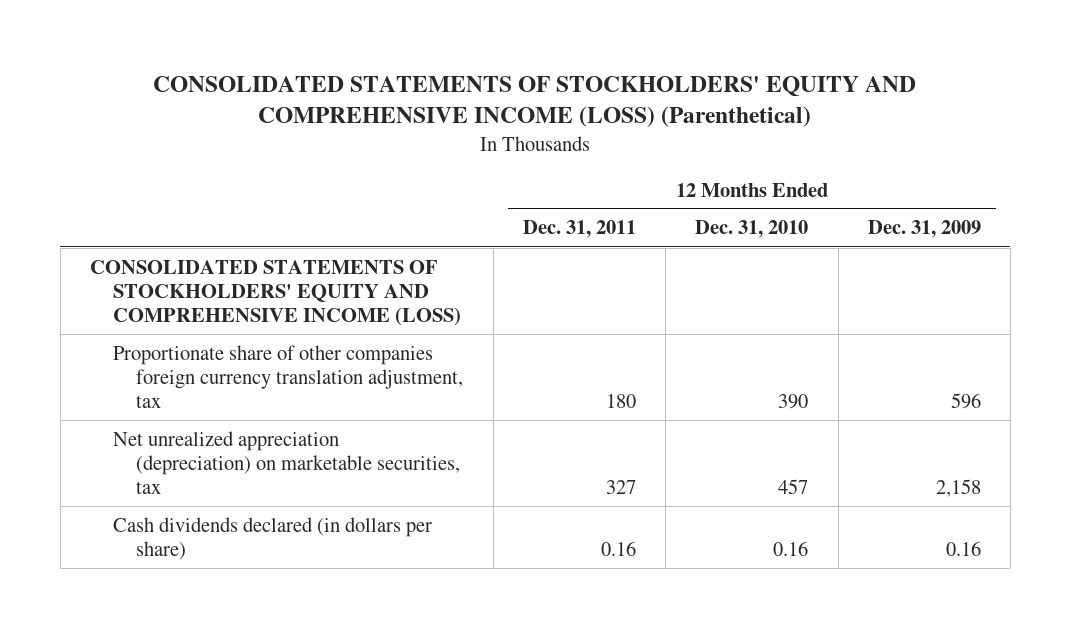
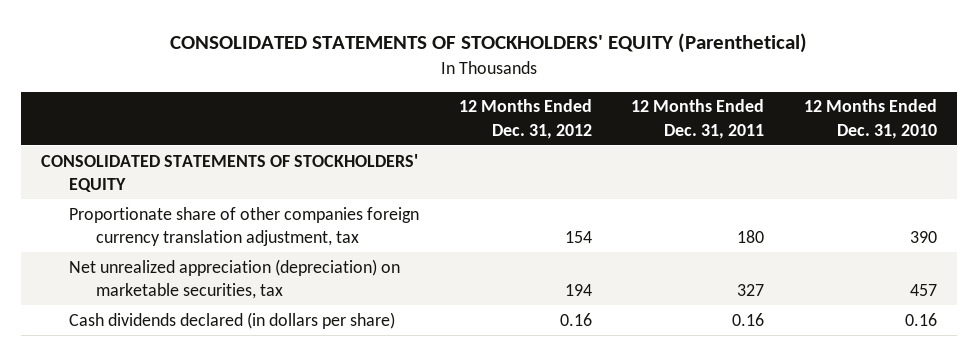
[153,75,917,128] CONSOLIDATED STATEMENTS OF STOCKHOLDERS' EQUITY AND COMPREHENSIVE INCOME (LOSS) (Parenthetical) -> [170,33,808,54] CONSOLIDATED STATEMENTS OF STOCKHOLDERS' EQUITY (Parenthetical)
[867,220,981,239] Dec. 31, 2009 -> none
none -> [458,99,592,139] 12 Months Ended Dec. 31, 2012
[90,259,462,326] CONSOLIDATED STATEMENTS OF STOCKHOLDERS' EQUITY AND COMPREHENSIVE INCOME (LOSS) -> [41,153,419,192] CONSOLIDATED STATEMENTS OF STOCKHOLDERS' EQUITY

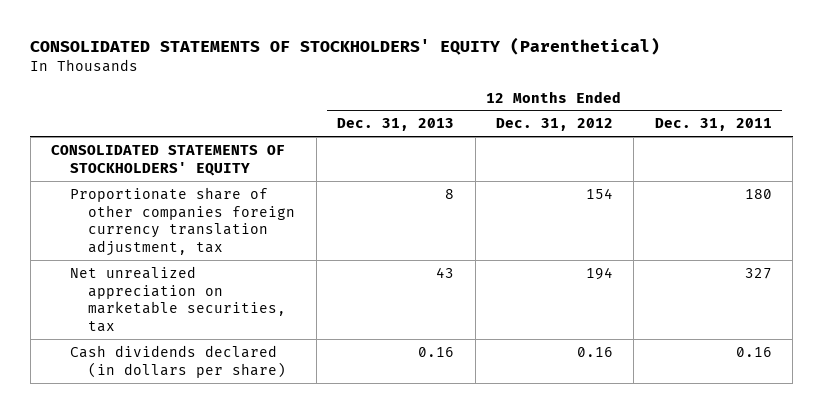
[804,99,938,139] 12 Months Ended Dec. 31, 2010 -> none
none -> [337,118,455,132] Dec. 31, 2013
[68,258,400,299] Net unrealized appreciation (depreciation) on marketable securities, tax -> [69,265,287,333] Net unrealized appreciation on marketable securities, tax

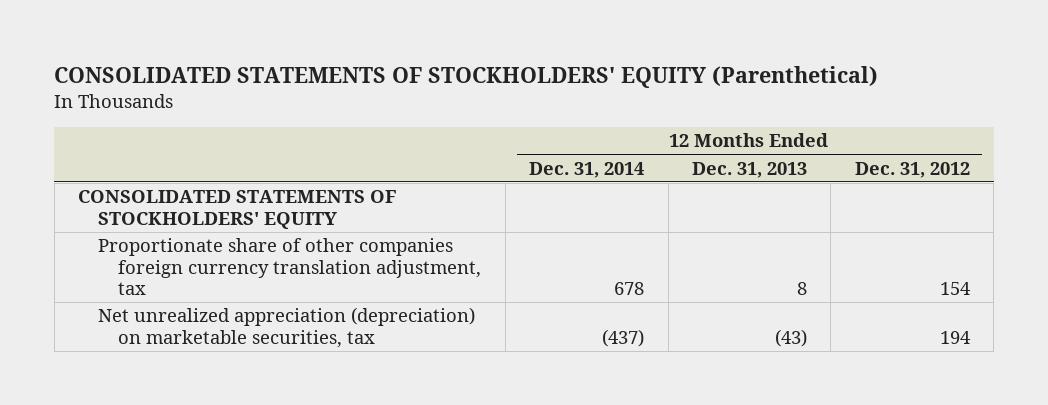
[654,118,772,132] Dec. 31, 2011 -> none
none -> [529,161,645,178] Dec. 31, 2014
[69,344,287,378] Cash dividends declared (in dollars per share) -> none
[69,265,287,333] Net unrealized appreciation on marketable securities, tax -> [98,307,476,348] Net unrealized appreciation (depreciation) on marketable securities, tax
[436,266,455,278] 43 -> [774,328,807,347] (43)

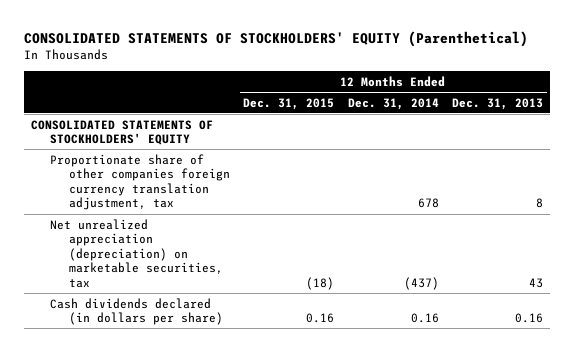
[854,161,970,178] Dec. 31, 2012 -> none
none -> [243,97,335,110] Dec. 31, 2015
[774,328,807,347] (43) -> [529,277,544,288] 43
none -> [49,297,224,326] Cash dividends declared (in dollars per share)

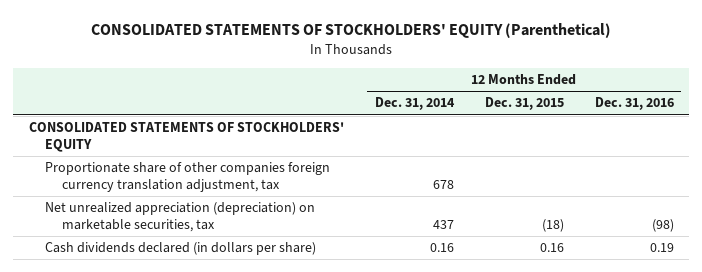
[452,97,544,110] Dec. 31, 2013 -> none
none -> [594,97,674,111] Dec. 31, 2016
[403,276,439,290] (437) -> [432,219,454,229] 437

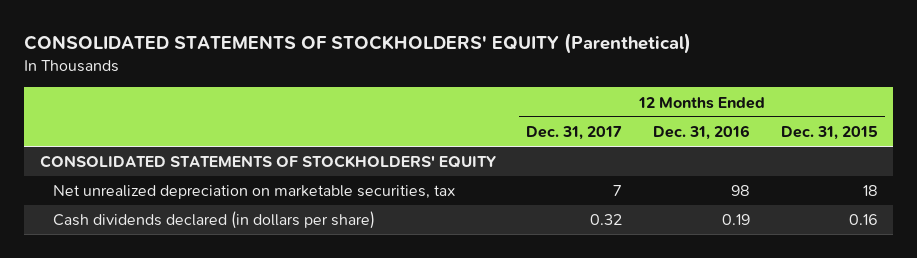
[374,97,455,111] Dec. 31, 2014 -> none
none -> [526,126,623,141] Dec. 31, 2017
[45,162,331,192] Proportionate share of other companies foreign currency translation adjustment, tax -> none
[45,202,316,232] Net unrealized appreciation (depreciation) on marketable securities, tax -> [52,185,455,200] Net unrealized depreciation on marketable securities, tax
[541,218,564,232] (18) -> [862,185,878,197] 18
[651,218,674,232] (98) -> [730,185,750,197] 98

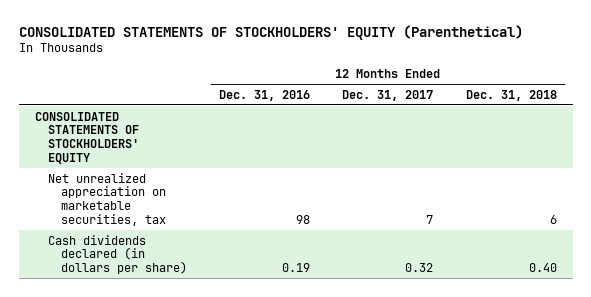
[780,126,878,141] Dec. 31, 2015 -> none
none -> [465,89,557,101] Dec. 31, 2018
[52,185,455,200] Net unrealized depreciation on marketable securities, tax -> [48,172,167,226] Net unrealized appreciation on marketable securities, tax

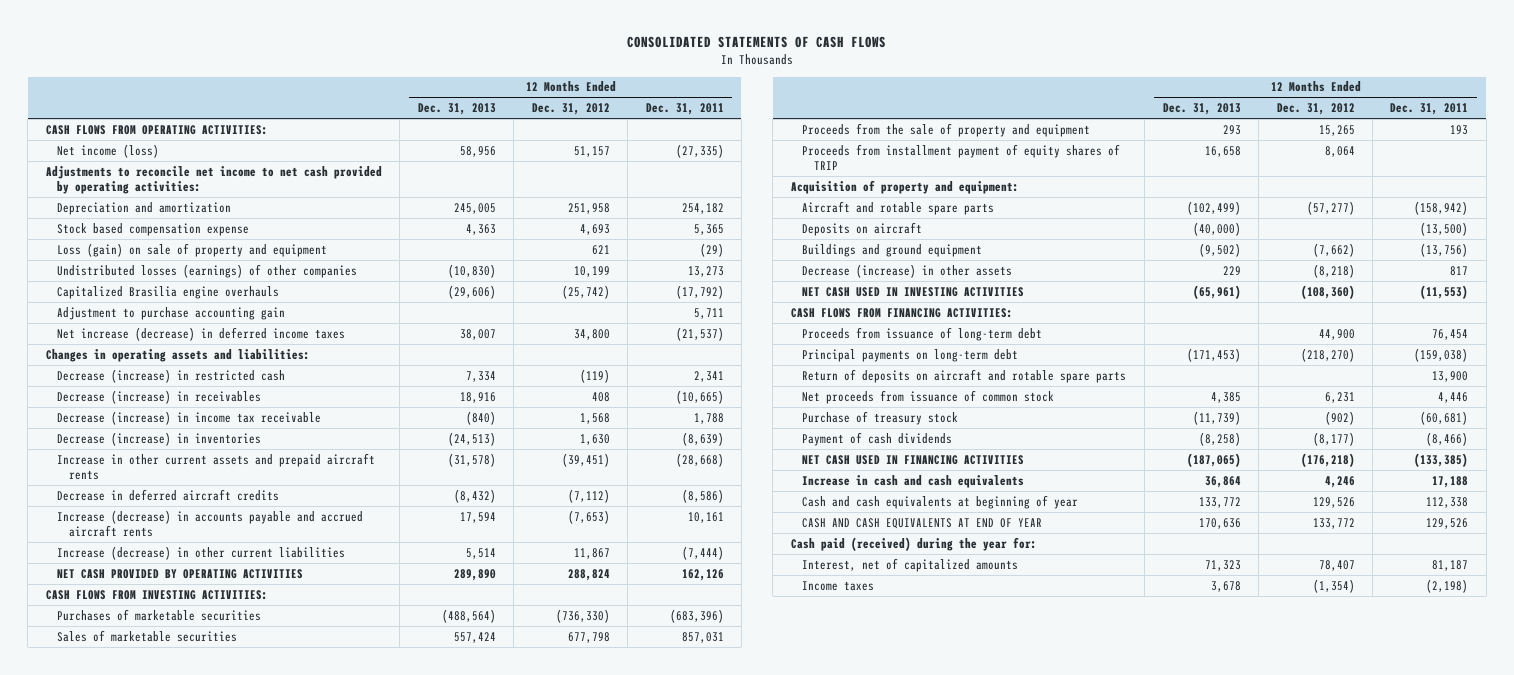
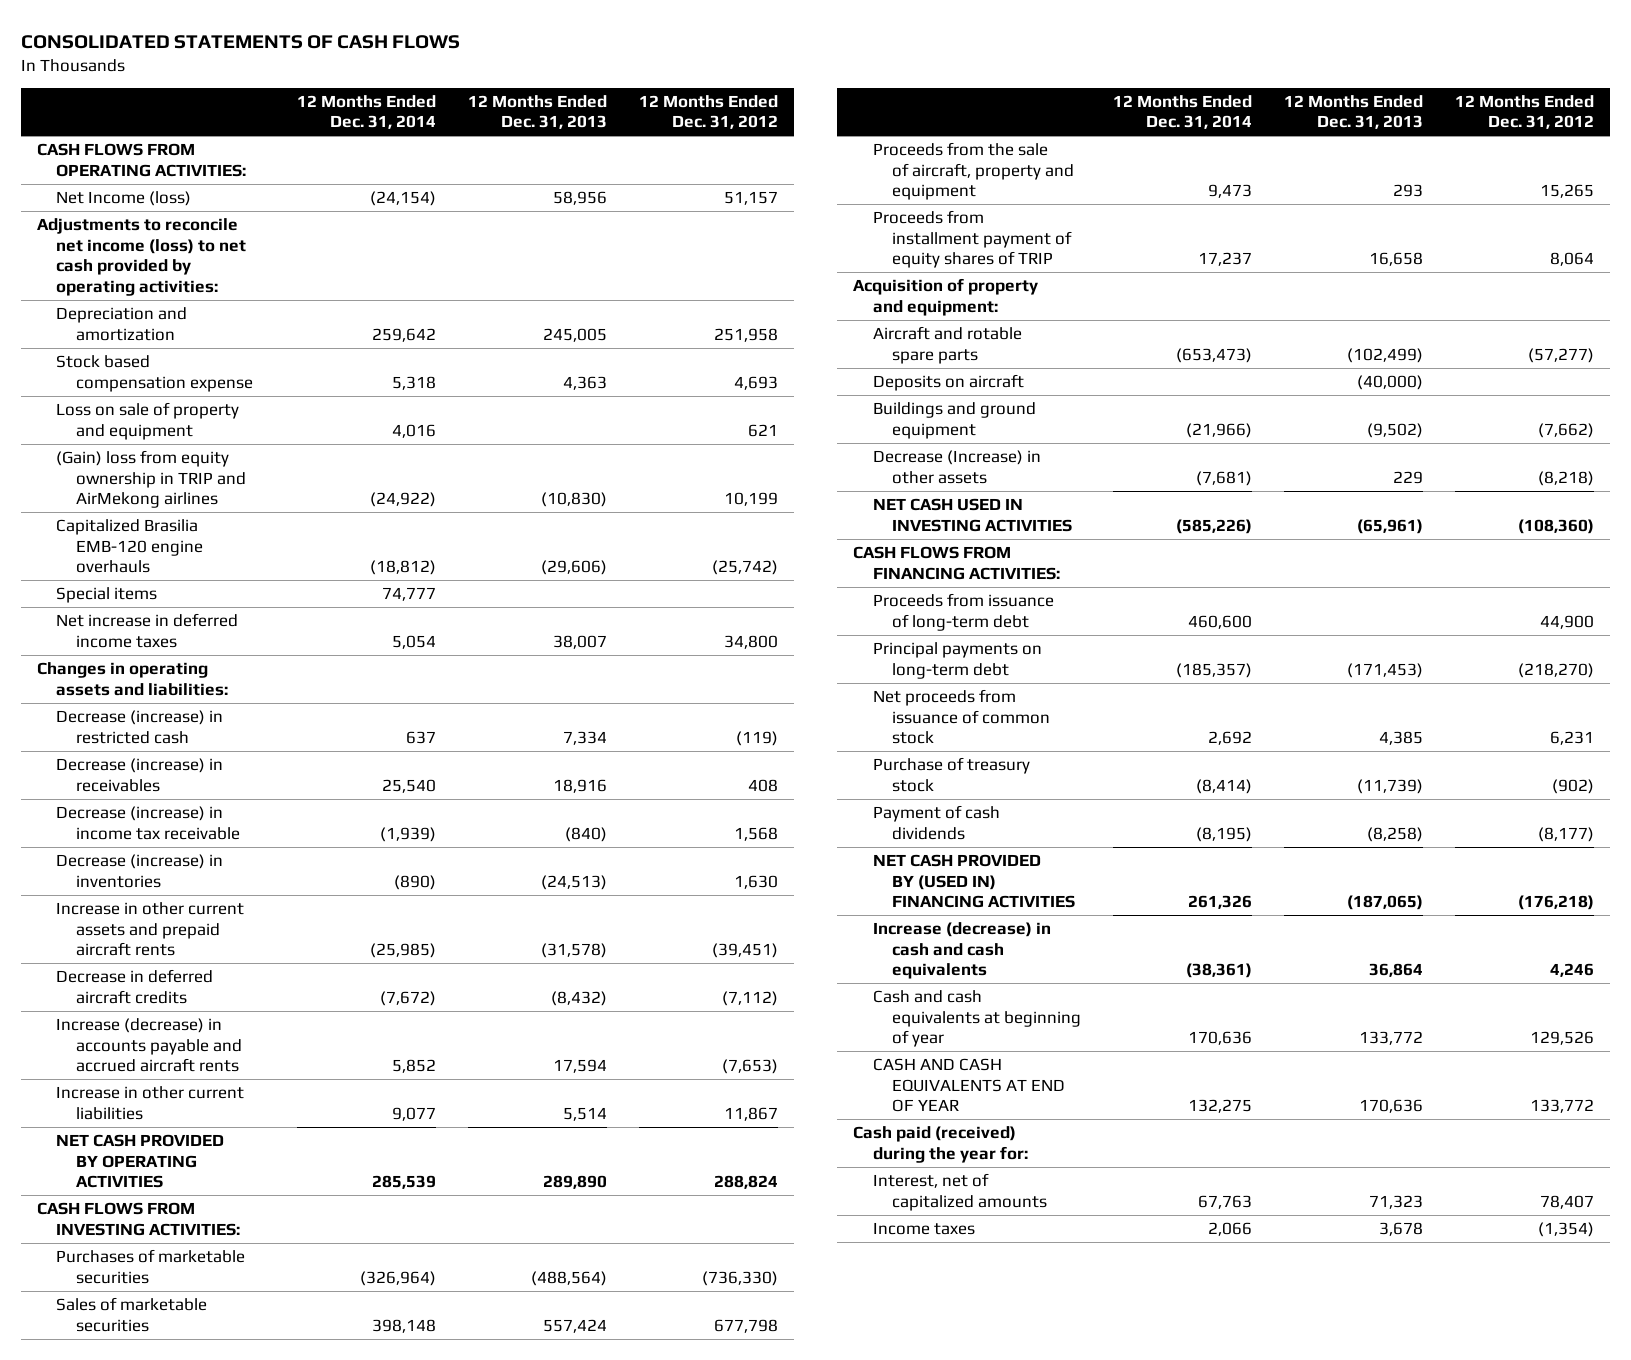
[645,103,724,116] Dec. 31, 2011 -> none
none -> [296,94,436,130] 12 Months Ended Dec. 31, 2014
[57,143,160,158] Net income (loss) -> [56,191,192,207] Net Income (loss)
[45,165,382,194] Adjustments to reconcile net income to net cash provided by operating activities: -> [37,218,247,297] Adjustments to reconcile net income (loss) to net cash provided by operating activities:
[57,306,286,320] Adjustment to purchase accounting gain -> none
[57,242,328,257] Loss (gain) on sale of property and equipment -> [56,402,240,440] Loss on sale of property and equipment
[57,263,358,278] Undistributed losses (earnings) of other companies -> [56,450,246,509] (Gain) loss from equity ownership in TRIP and AirMekong airlines
[57,285,280,299] Capitalized Brasilia engine overhauls -> [56,519,203,574] Capitalized Brasilia EMB-120 engine overhauls
none -> [56,587,158,604] Special items
[57,326,346,341] Net increase (decrease) in deferred income taxes -> [56,613,239,648] Net increase in deferred income taxes
[57,545,346,560] Increase (decrease) in other current liabilities -> [56,1086,245,1120] Increase in other current liabilities
[802,122,1091,137] Proceeds from the sale of property and equipment -> [872,142,1074,201] Proceeds from the sale of aircraft, property and equipment
[802,263,1013,278] Decrease (increase) in other assets -> [872,450,1041,484] Decrease (Increase) in other assets
[802,368,1127,383] Return of deposits on aircraft and rotable spare parts -> none
[802,454,1025,465] NET CASH USED IN FINANCING ACTIVITIES -> [872,854,1075,909] NET CASH PROVIDED BY (USED IN) FINANCING ACTIVITIES
[802,474,1025,488] Increase in cash and cash equivalents -> [872,922,1051,980] Increase (decrease) in cash and cash equivalents

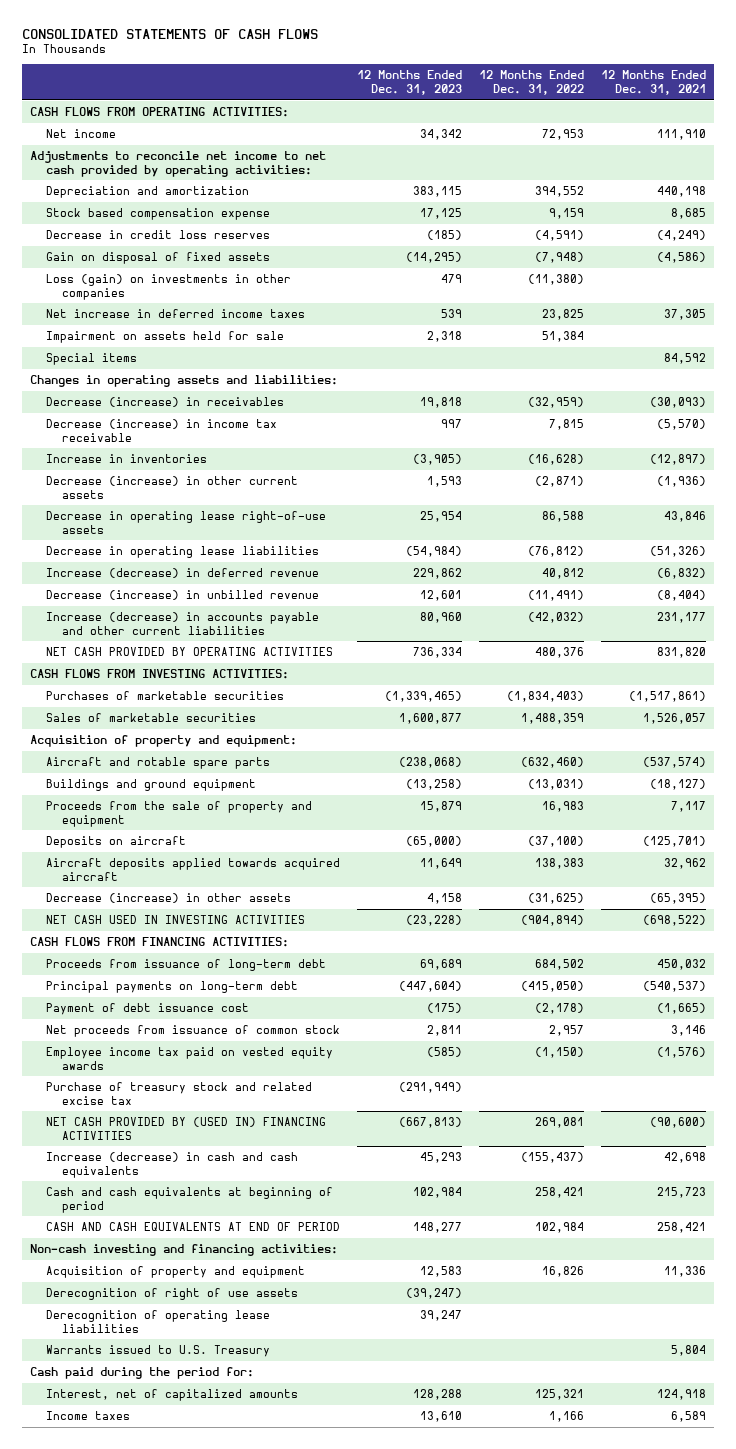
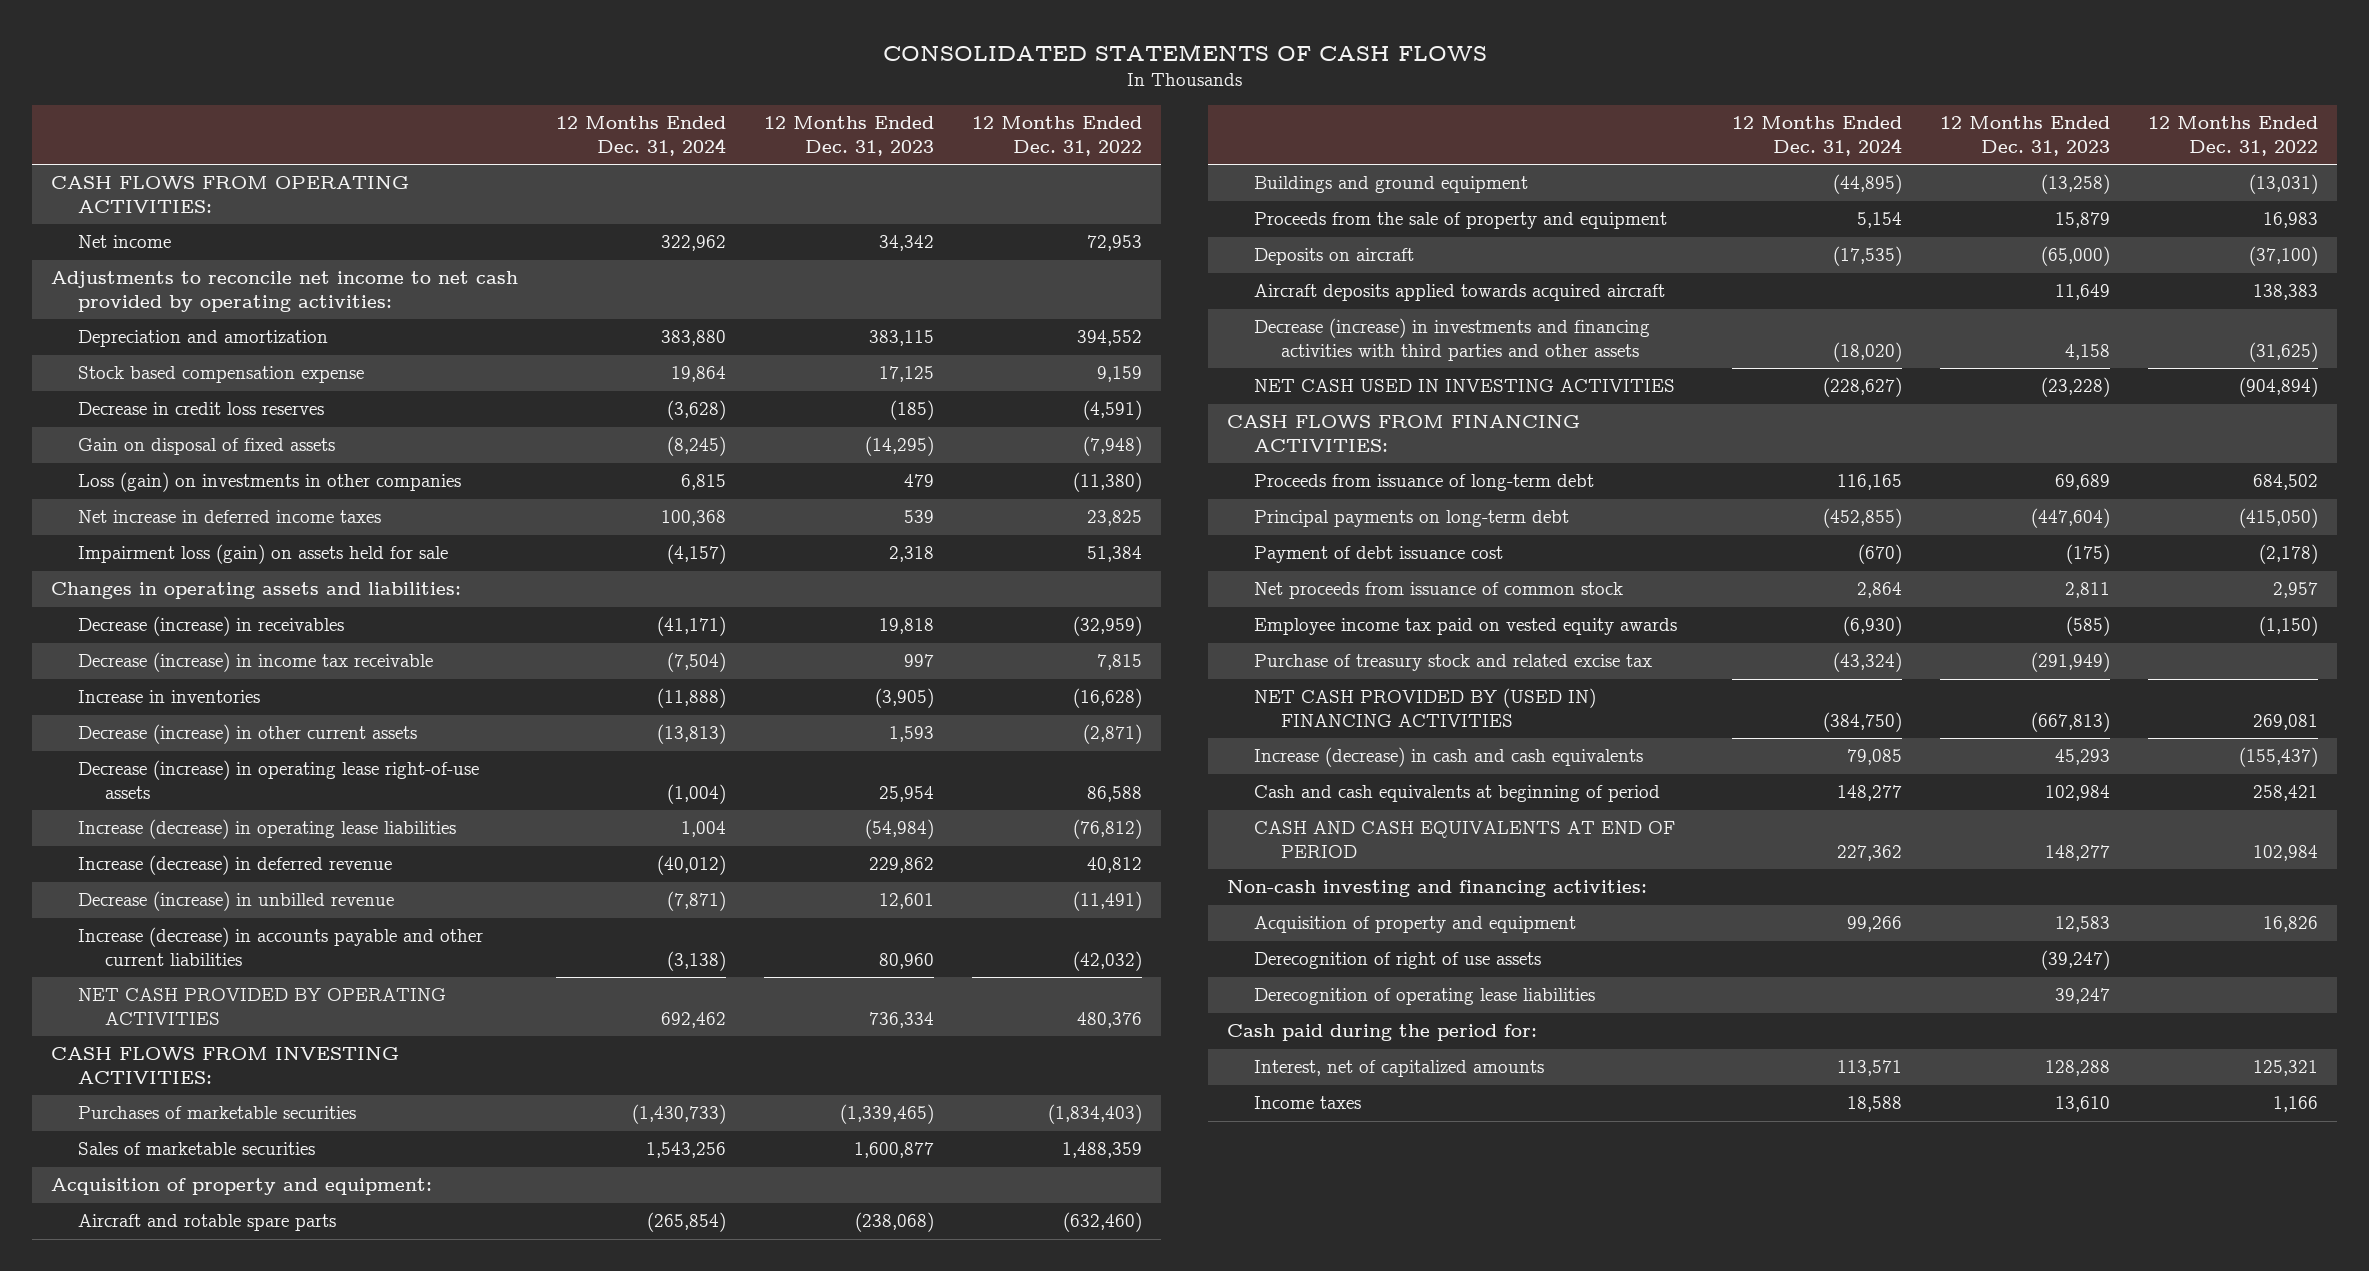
[600,70,706,95] 12 Months Ended Dec. 31, 2021 -> none
none -> [556,116,727,156] 12 Months Ended Dec. 31, 2024
[46,352,138,365] Special items -> none
[46,330,285,343] Impairment on assets held for sale -> [78,544,449,565] Impairment loss (gain) on assets held for sale
[46,510,327,534] Decrease in operating lease right-of-use assets -> [78,760,480,799] Decrease (increase) in operating lease right-of-use assets
[46,545,320,558] Decrease in operating lease liabilities -> [78,819,457,840] Increase (decrease) in operating lease liabilities
[46,892,292,903] Decrease (increase) in other assets -> [1254,318,1651,361] Decrease (increase) in investments and financing activities with third parties and other assets
[46,1344,271,1357] Warrants issued to U.S. Treasury -> none

